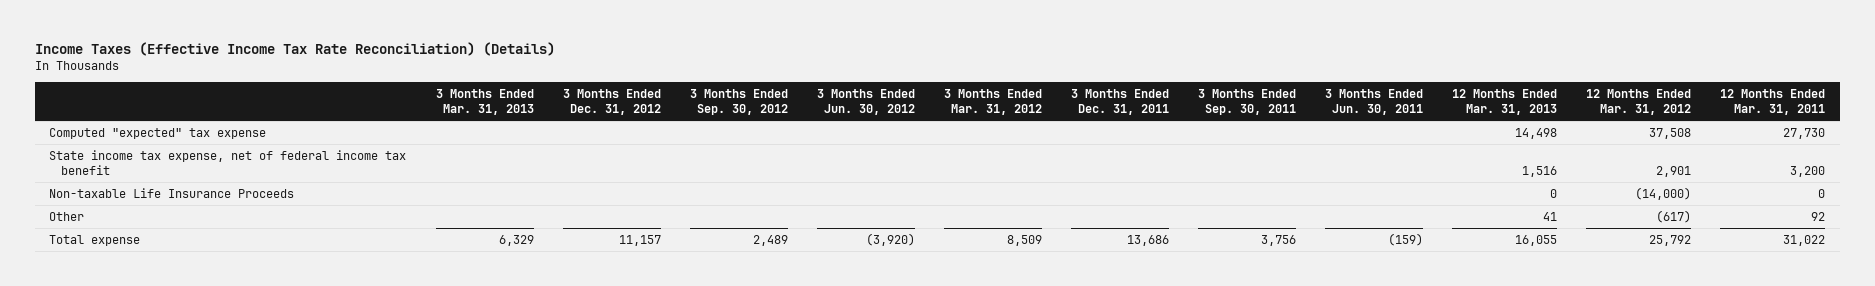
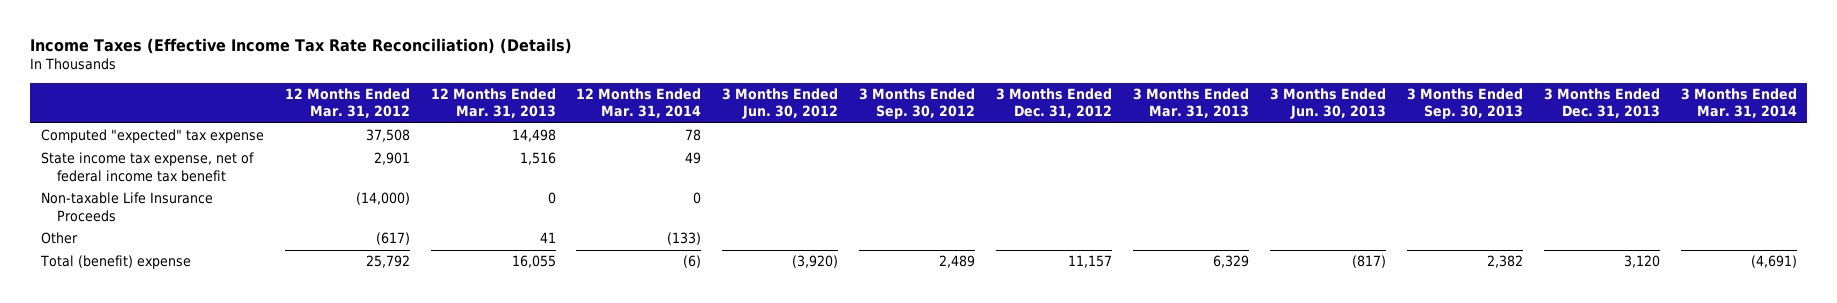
[943,89,1042,116] 3 Months Ended Mar. 31, 2012 -> none
[1070,89,1169,116] 3 Months Ended Dec. 31, 2011 -> none
[1198,89,1297,116] 3 Months Ended Sep. 30, 2011 -> none
[1325,89,1424,116] 3 Months Ended Jun. 30, 2011 -> none
[1720,89,1826,116] 12 Months Ended Mar. 31, 2011 -> none
none -> [576,87,702,119] 12 Months Ended Mar. 31, 2014
none -> [1269,87,1386,120] 3 Months Ended Jun. 30, 2013
none -> [1406,87,1523,120] 3 Months Ended Sep. 30, 2013
none -> [1543,87,1660,119] 3 Months Ended Dec. 31, 2013
none -> [1680,87,1797,119] 3 Months Ended Mar. 31, 2014
[49,234,141,246] Total expense -> [39,255,191,270] Total (benefit) expense

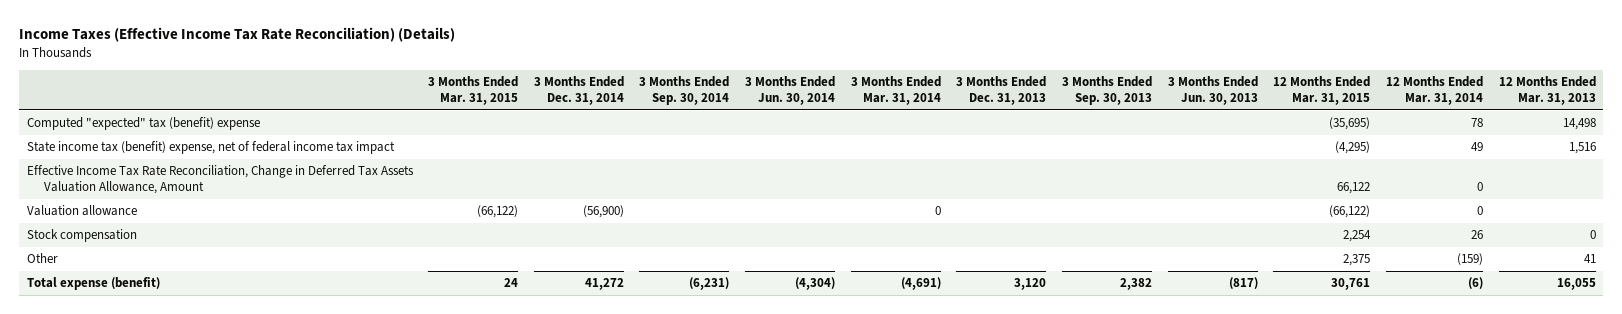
[284,87,410,119] 12 Months Ended Mar. 31, 2012 -> none
[722,87,839,120] 3 Months Ended Jun. 30, 2012 -> none
[859,87,976,120] 3 Months Ended Sep. 30, 2012 -> none
[996,87,1113,119] 3 Months Ended Dec. 31, 2012 -> none
[1133,87,1250,119] 3 Months Ended Mar. 31, 2013 -> none
none -> [428,76,519,106] 3 Months Ended Mar. 31, 2015
none -> [533,76,624,106] 3 Months Ended Dec. 31, 2014
none -> [639,76,730,106] 3 Months Ended Sep. 30, 2014
none -> [745,76,836,106] 3 Months Ended Jun. 30, 2014
none -> [1273,76,1371,106] 12 Months Ended Mar. 31, 2015
[40,192,213,222] Non-taxable Life Insurance Proceeds -> none
[40,129,264,144] Computed "expected" tax expense -> [26,117,260,131] Computed "expected" tax (benefit) expense
[40,152,254,182] State income tax expense, net of federal income tax benefit -> [26,141,395,155] State income tax (benefit) expense, net of federal income tax impact
none -> [26,165,414,195] Effective Income Tax Rate Reconciliation, Change in Deferred Tax Assets Valuation Allowance, Amount
none -> [26,205,137,217] Valuation allowance
none -> [26,229,137,243] Stock compensation
[667,232,702,246] (133) -> [1456,253,1483,266] (159)
[39,255,191,270] Total (benefit) expense -> [26,277,160,291] Total expense (benefit)

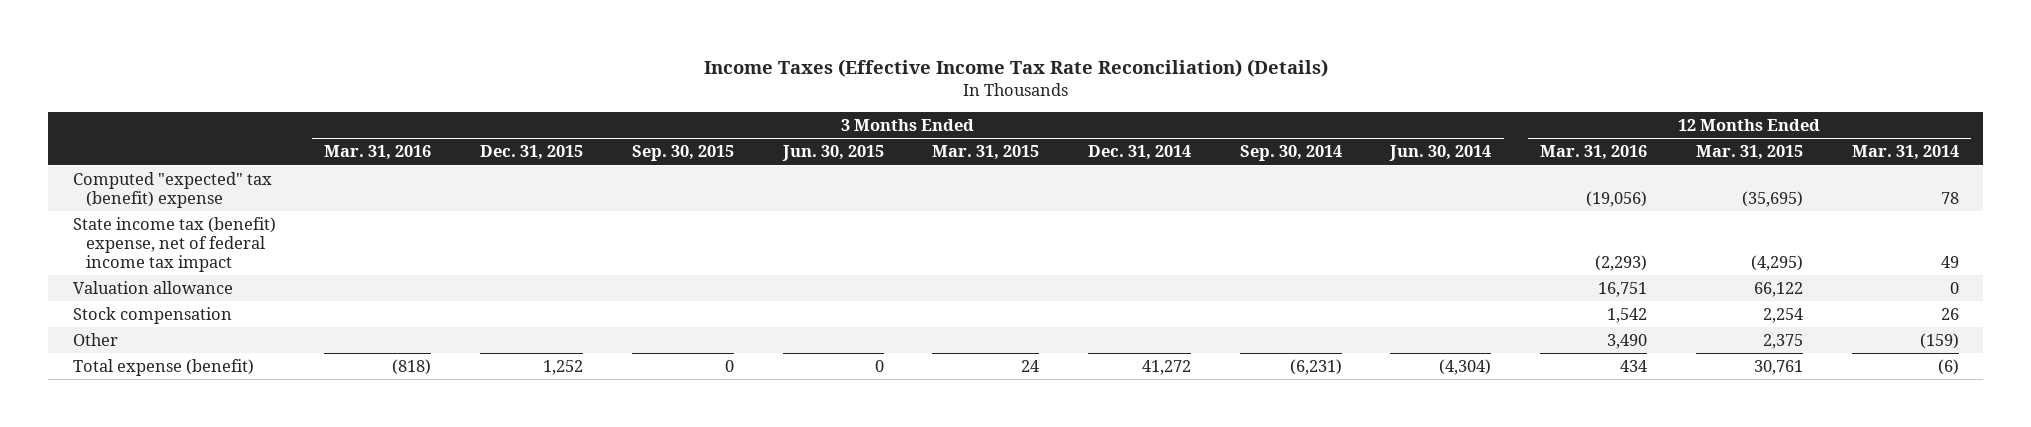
[850,76,941,106] 3 Months Ended Mar. 31, 2014 -> none
[956,76,1047,106] 3 Months Ended Dec. 31, 2013 -> none
[1062,76,1153,106] 3 Months Ended Sep. 30, 2013 -> none
[1167,76,1258,106] 3 Months Ended Jun. 30, 2013 -> none
[1498,76,1596,106] 12 Months Ended Mar. 31, 2013 -> none
none -> [324,145,432,161] Mar. 31, 2016
none -> [480,145,584,161] Dec. 31, 2015
none -> [631,145,734,162] Sep. 30, 2015
none -> [781,145,884,162] Jun. 30, 2015
none -> [1540,145,1648,161] Mar. 31, 2016
[26,205,137,217] Valuation allowance -> none
[26,165,414,195] Effective Income Tax Rate Reconciliation, Change in Deferred Tax Assets Valuation Allowance, Amount -> [72,281,233,295] Valuation allowance

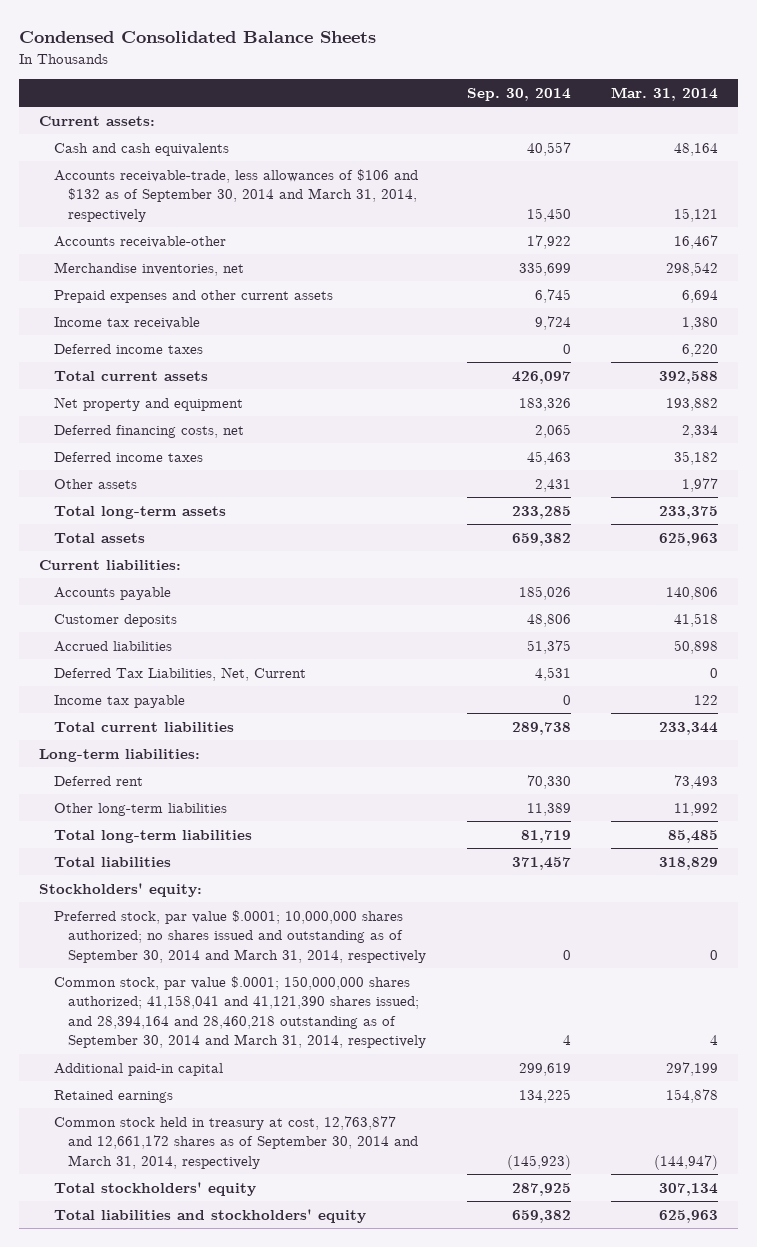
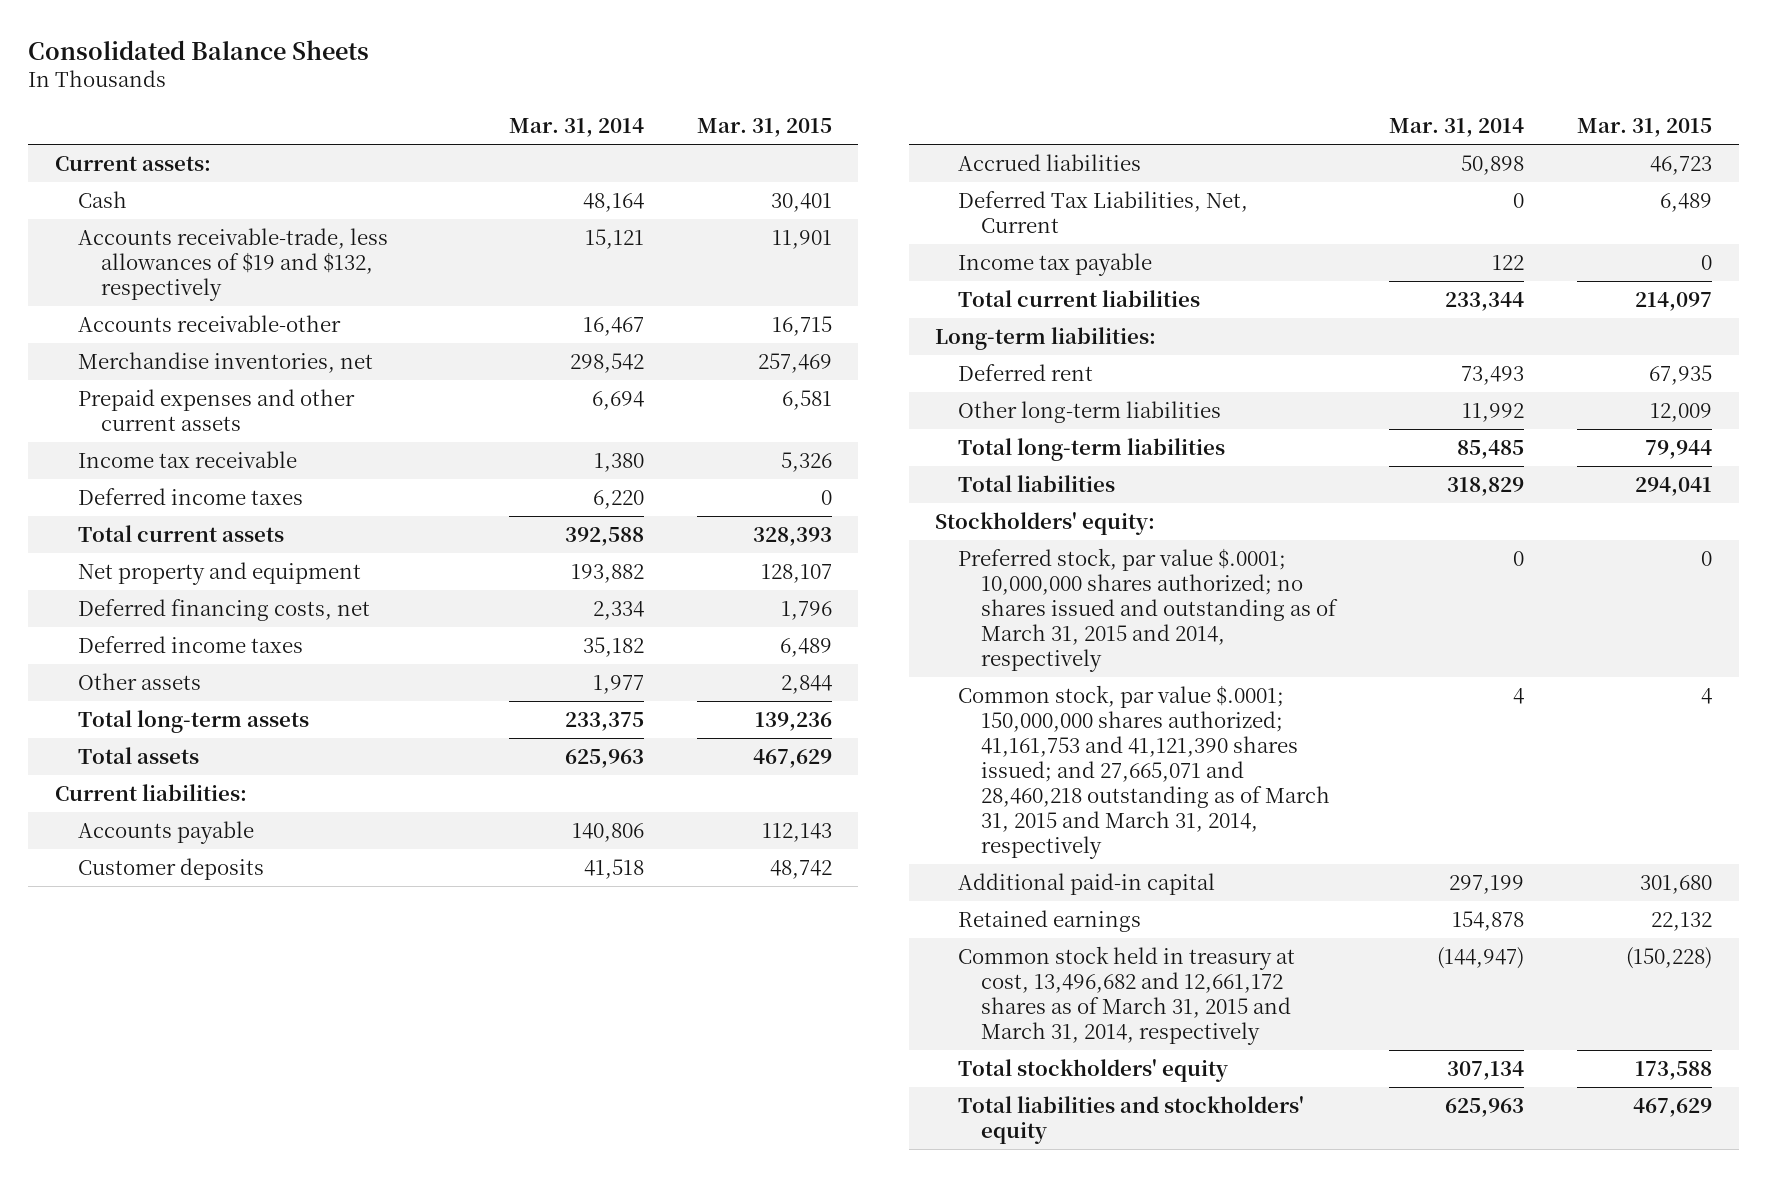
[19,31,377,44] Condensed Consolidated Balance Sheets -> [28,39,370,60] Consolidated Balance Sheets
[466,87,571,101] Sep. 30, 2014 -> none
none -> [696,118,832,138] Mar. 31, 2015
[53,142,229,156] Cash and cash equivalents -> [77,190,127,208] Cash
[53,168,418,222] Accounts receivable-trade, less allowances of $106 and $132 as of September 30, 2014 and March 31, 2014, respectively -> [77,227,388,301] Accounts receivable-trade, less allowances of $19 and $132, respectively
[53,909,427,963] Preferred stock, par value $.0001; 10,000,000 shares authorized; no shares issued and outstanding as of September 30, 2014 and March 31, 2014, respectively -> [958,547,1339,672] Preferred stock, par value $.0001; 10,000,000 shares authorized; no shares issued and outstanding as of March 31, 2015 and 2014, respectively
[53,975,427,1049] Common stock, par value $.0001; 150,000,000 shares authorized; 41,158,041 and 41,121,390 shares issued; and 28,394,164 and 28,460,218 outstanding as of September 30, 2014 and March 31, 2014, respectively -> [958,684,1331,859] Common stock, par value $.0001; 150,000,000 shares authorized; 41,161,753 and 41,121,390 shares issued; and 27,665,071 and 28,460,218 outstanding as of March 31, 2015 and March 31, 2014, respectively
[53,1115,419,1169] Common stock held in treasury at cost, 12,763,877 and 12,661,172 shares as of September 30, 2014 and March 31, 2014, respectively -> [958,945,1296,1045] Common stock held in treasury at cost, 13,496,682 and 12,661,172 shares as of March 31, 2015 and March 31, 2014, respectively

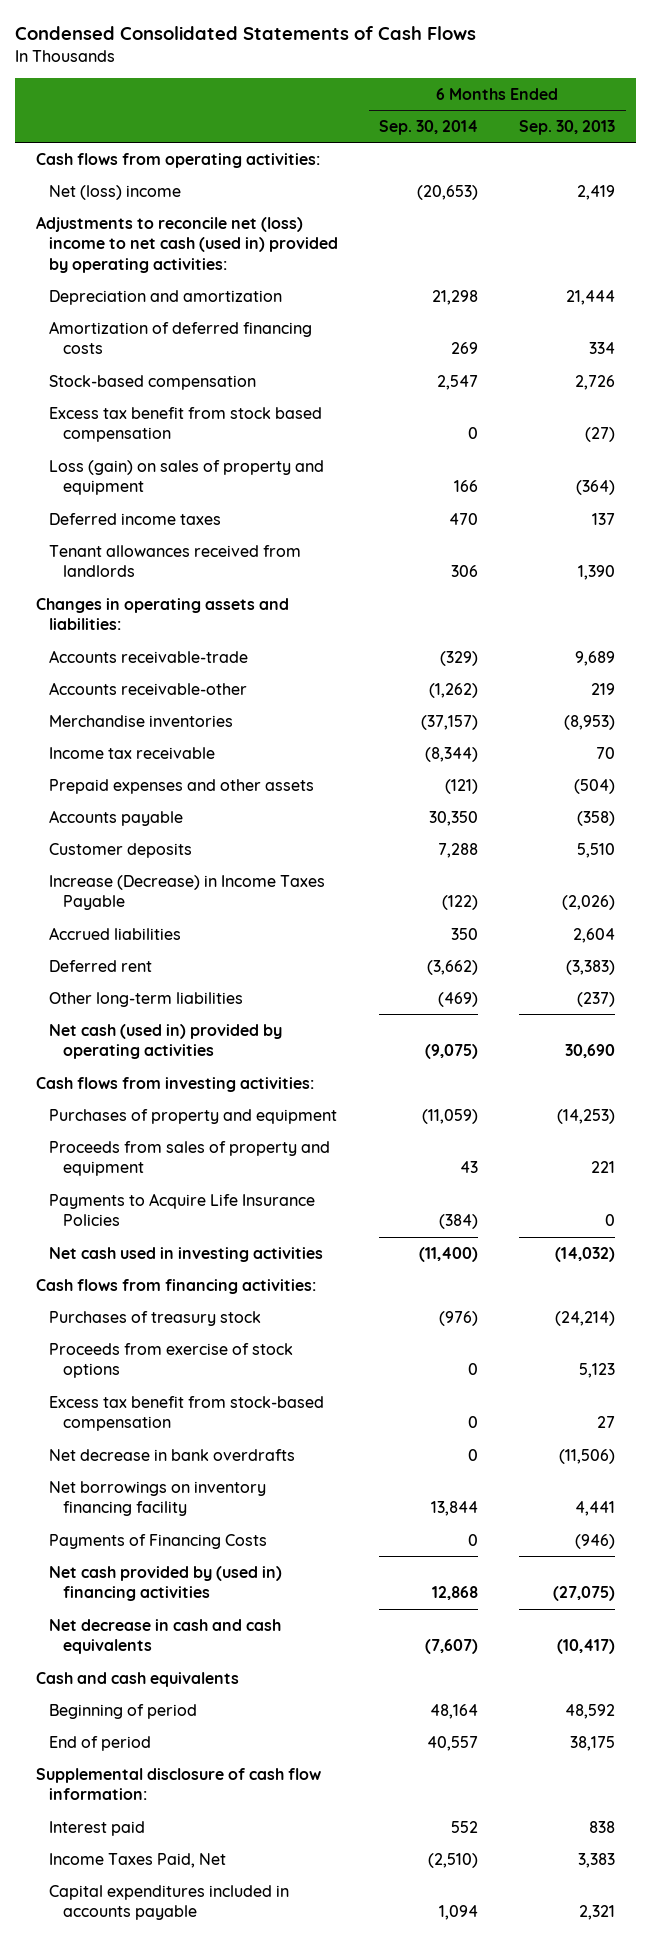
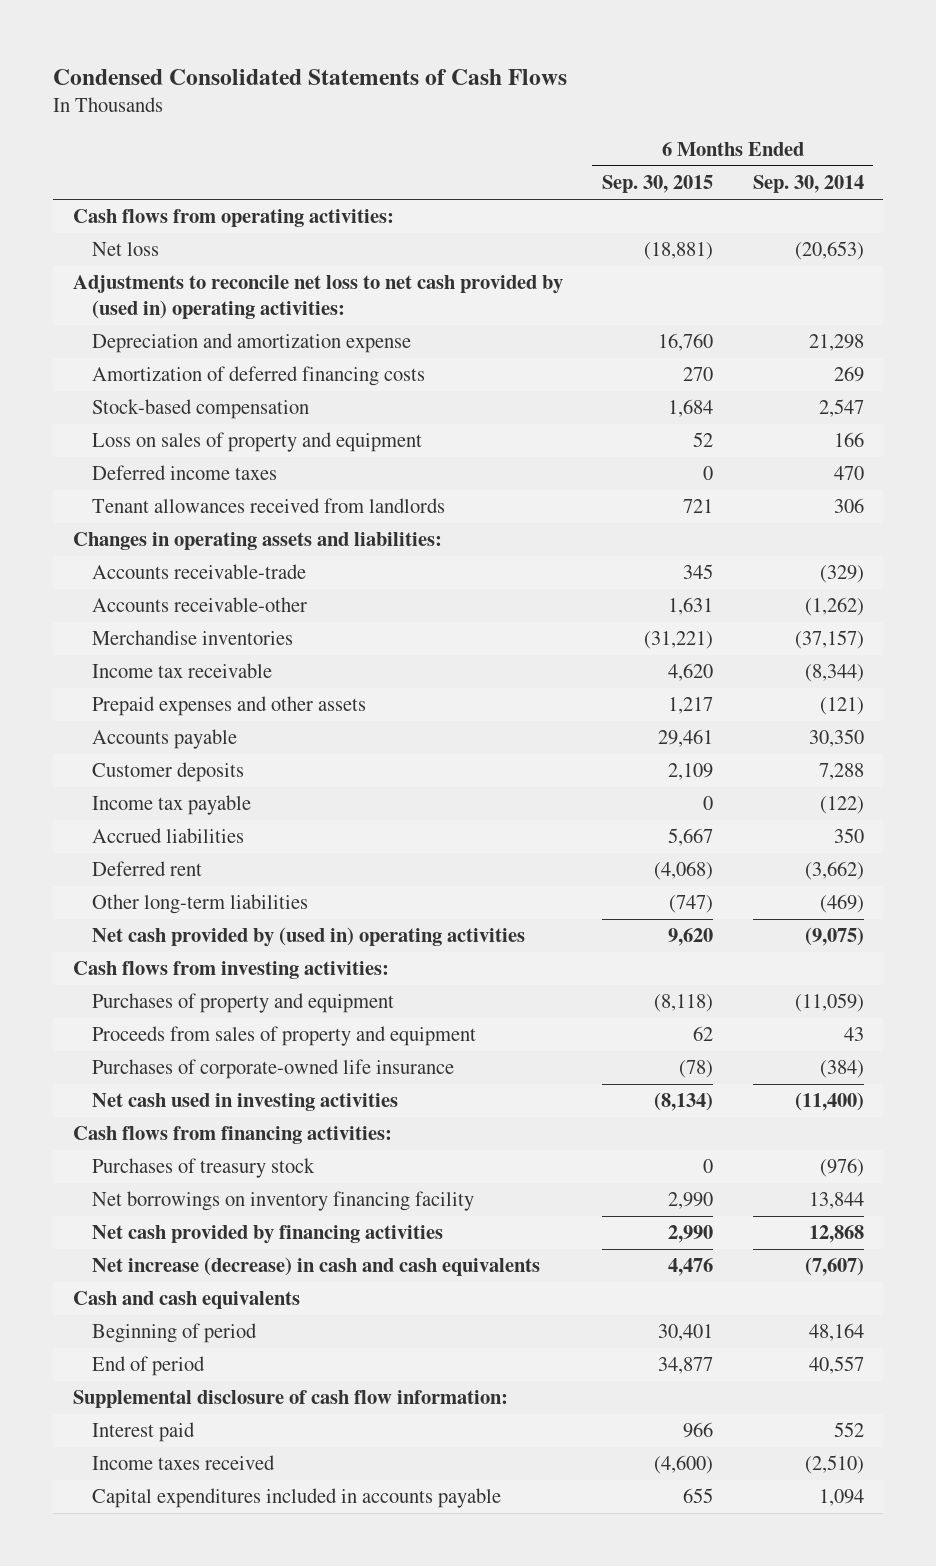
[519,119,616,135] Sep. 30, 2013 -> none
none -> [602,175,714,194] Sep. 30, 2015
[49,184,182,200] Net (loss) income -> [91,242,159,257] Net loss
[35,215,339,273] Adjustments to reconcile net (loss) income to net cash (used in) provided by operating activities: -> [72,275,563,319] Adjustments to reconcile net loss to net cash provided by (used in) operating activities:
[49,289,283,305] Depreciation and amortization -> [91,333,411,354] Depreciation and amortization expense
[49,406,323,443] Excess tax benefit from stock based compensation -> none
[49,459,325,496] Loss (gain) on sales of property and equipment -> [91,432,422,453] Loss on sales of property and equipment
[49,874,326,911] Increase (Decrease) in Income Taxes Payable -> [91,795,251,816] Income tax payable
[49,1023,283,1060] Net cash (used in) provided by operating activities -> [91,927,525,948] Net cash provided by (used in) operating activities
[49,1192,316,1227] Payments to Acquire Life Insurance Policies -> [91,1059,454,1080] Purchases of corporate-owned life insurance
[49,1342,294,1379] Proceeds from exercise of stock options -> none
[49,1395,325,1432] Excess tax benefit from stock-based compensation -> none
[49,1448,296,1461] Net decrease in bank overdrafts -> none
[49,1533,268,1549] Payments of Financing Costs -> none
[49,1565,283,1602] Net cash provided by (used in) financing activities -> [91,1225,443,1245] Net cash provided by financing activities
[49,1618,282,1655] Net decrease in cash and cash equivalents -> [91,1257,540,1277] Net increase (decrease) in cash and cash equivalents
[49,1852,227,1868] Income Taxes Paid, Net -> [91,1455,275,1471] Income taxes received

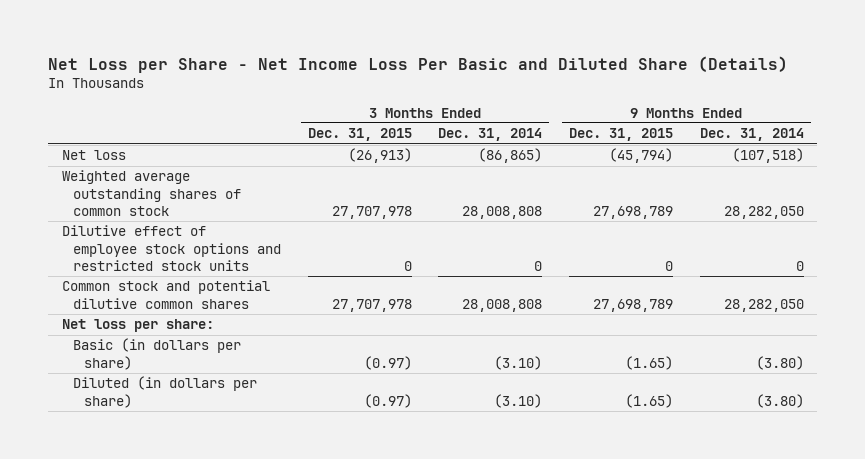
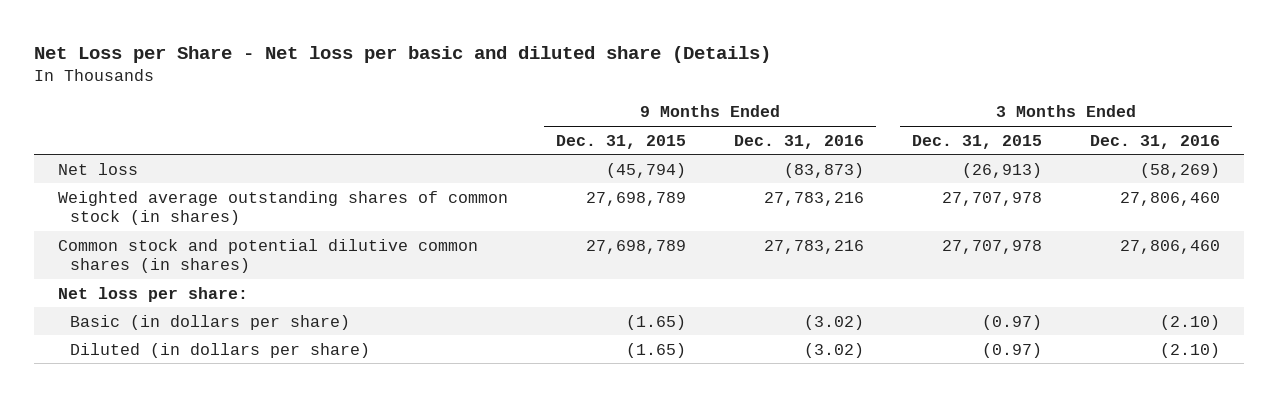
[48,55,789,73] Net Loss per Share - Net Income Loss Per Basic and Diluted Share (Details) -> [33,46,771,64] Net Loss per Share - Net loss per basic and diluted share (Details)
[438,128,543,142] Dec. 31, 2014 -> none
[699,128,804,142] Dec. 31, 2014 -> none
none -> [733,134,864,149] Dec. 31, 2016
none -> [1089,134,1220,149] Dec. 31, 2016
[61,225,281,271] Dilutive effect of employee stock options and restricted stock units -> none
[61,170,241,216] Weighted average outstanding shares of common stock -> [57,190,508,226] Weighted average outstanding shares of common stock (in shares)
[61,280,270,309] Common stock and potential dilutive common shares -> [57,238,478,274] Common stock and potential dilutive common shares (in shares)

